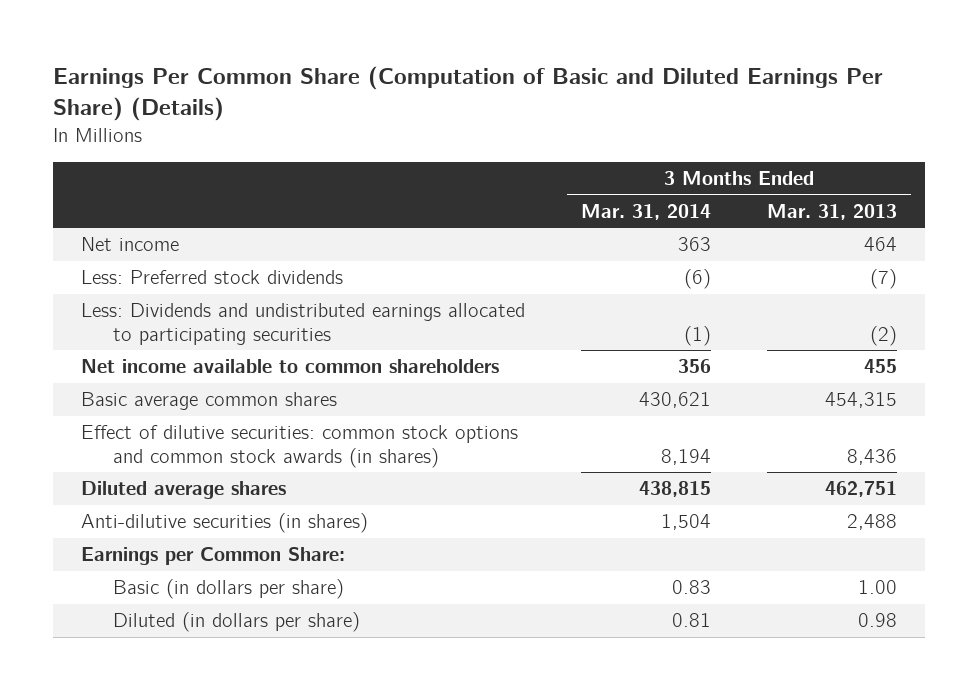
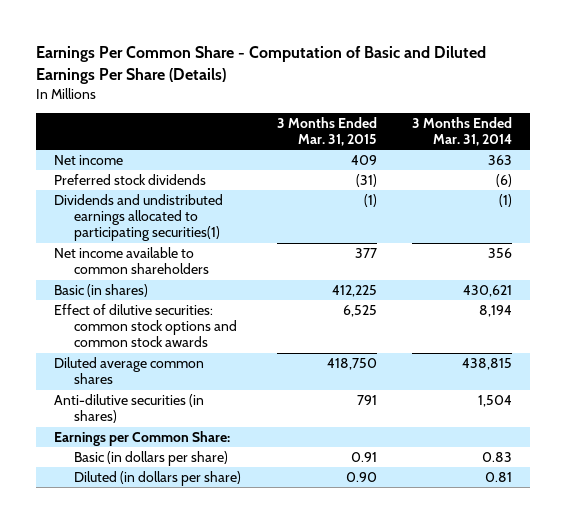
[53,66,884,122] Earnings Per Common Share (Computation of Basic and Diluted Earnings Per Share) (Details) -> [35,45,486,84] Earnings Per Common Share - Computation of Basic and Diluted Earnings Per Share (Details)
[766,203,897,220] Mar. 31, 2013 -> none
none -> [276,116,377,146] 3 Months Ended Mar. 31, 2015
[81,270,344,285] Less: Preferred stock dividends -> [53,174,206,186] Preferred stock dividends
[81,303,526,345] Less: Dividends and undistributed earnings allocated to participating securities -> [53,194,223,242] Dividends and undistributed earnings allocated to participating securities(1)
[81,392,338,411] Basic average common shares -> [53,284,148,298] Basic (in shares)
[81,425,519,468] Effect of dilutive securities: common stock options and common stock awards (in shares) -> [53,304,238,348] Effect of dilutive securities: common stock options and common stock awards
[81,481,287,500] Diluted average shares -> [53,357,204,385] Diluted average common shares

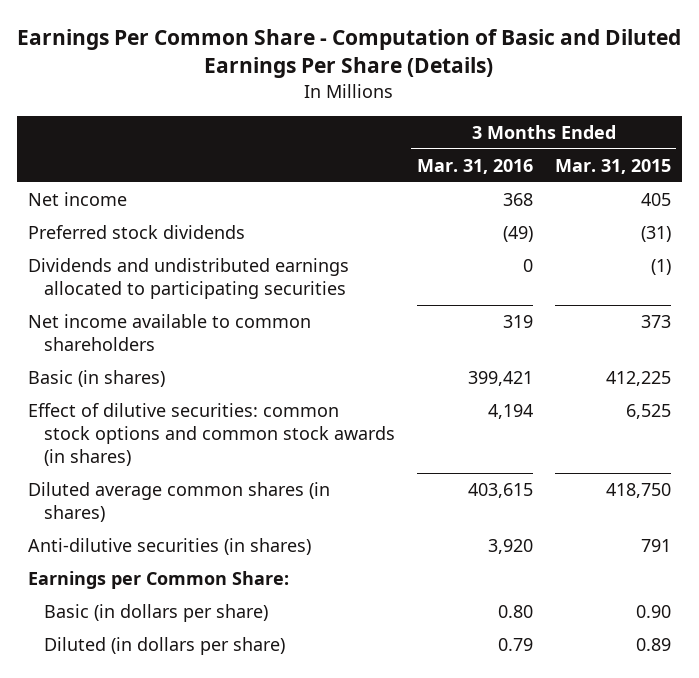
[412,116,513,146] 3 Months Ended Mar. 31, 2014 -> none
none -> [416,158,533,174] Mar. 31, 2016
[350,155,377,166] 409 -> [640,193,671,207] 405
[53,194,223,242] Dividends and undistributed earnings allocated to participating securities(1) -> [28,258,350,299] Dividends and undistributed earnings allocated to participating securities
[354,248,377,259] 377 -> [640,315,671,329] 373
[53,304,238,348] Effect of dilutive securities: common stock options and common stock awards -> [28,403,395,466] Effect of dilutive securities: common stock options and common stock awards (in shares)
[53,357,204,385] Diluted average common shares -> [28,482,331,522] Diluted average common shares (in shares)
[350,452,377,463] 0.91 -> [635,605,671,619] 0.90
[345,472,377,483] 0.90 -> [635,638,671,652] 0.89

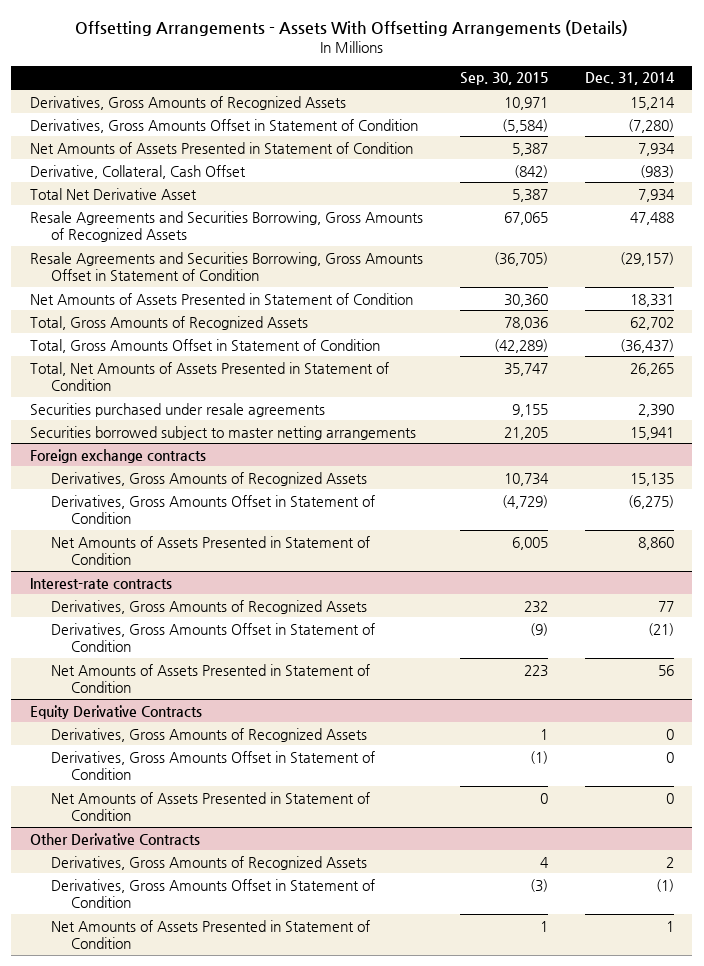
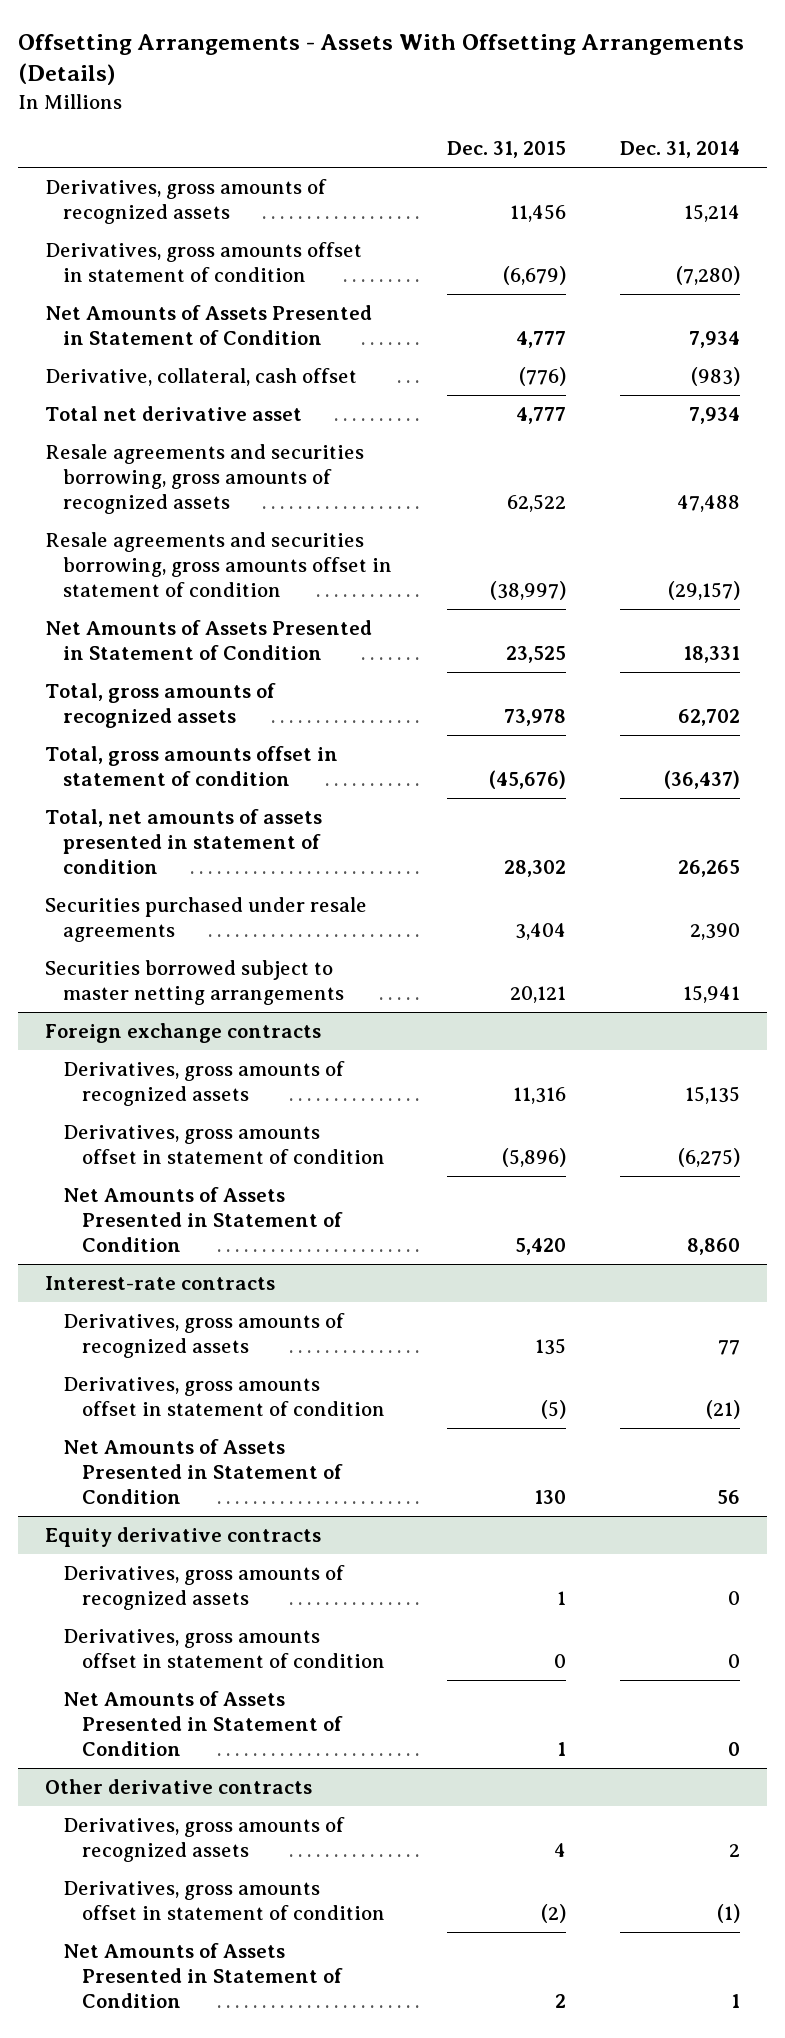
[459,72,548,86] Sep. 30, 2015 -> none
none -> [446,141,566,159] Dec. 31, 2015
[29,95,346,110] Derivatives, Gross Amounts of Recognized Assets -> [44,178,327,224] Derivatives, gross amounts of recognized assets
[29,118,418,133] Derivatives, Gross Amounts Offset in Statement of Condition -> [44,241,362,282] Derivatives, gross amounts offset in statement of condition
[29,164,246,179] Derivative, Collateral, Cash Offset -> [44,367,357,386] Derivative, collateral, cash offset
[29,187,197,200] Total Net Derivative Asset -> [44,405,302,421] Total net derivative asset
[29,210,423,243] Resale Agreements and Securities Borrowing, Gross Amounts of Recognized Assets -> [44,443,364,514] Resale agreements and securities borrowing, gross amounts of recognized assets
[29,251,423,282] Resale Agreements and Securities Borrowing, Gross Amounts Offset in Statement of Condition -> [44,531,393,597] Resale agreements and securities borrowing, gross amounts offset in statement of condition
[29,315,308,330] Total, Gross Amounts of Recognized Assets -> [44,682,276,728] Total, gross amounts of recognized assets
[29,338,380,353] Total, Gross Amounts Offset in Statement of Condition -> [44,745,338,786] Total, gross amounts offset in statement of condition
[29,361,389,392] Total, Net Amounts of Assets Presented in Statement of Condition -> [44,808,322,874] Total, net amounts of assets presented in statement of condition
[50,471,367,486] Derivatives, Gross Amounts of Recognized Assets -> [63,1060,346,1106] Derivatives, gross amounts of recognized assets
[50,494,375,525] Derivatives, Gross Amounts Offset in Statement of Condition -> [63,1124,385,1164] Derivatives, gross amounts offset in statement of condition
[50,599,367,614] Derivatives, Gross Amounts of Recognized Assets -> [63,1312,346,1358] Derivatives, gross amounts of recognized assets
[50,622,375,653] Derivatives, Gross Amounts Offset in Statement of Condition -> [63,1376,385,1416] Derivatives, gross amounts offset in statement of condition
[29,704,202,719] Equity Derivative Contracts -> [44,1526,321,1547] Equity derivative contracts
[50,727,367,742] Derivatives, Gross Amounts of Recognized Assets -> [63,1564,346,1610] Derivatives, gross amounts of recognized assets
[50,750,375,781] Derivatives, Gross Amounts Offset in Statement of Condition -> [63,1628,385,1668] Derivatives, gross amounts offset in statement of condition
[29,832,200,845] Other Derivative Contracts -> [44,1778,312,1794] Other derivative contracts
[50,855,367,870] Derivatives, Gross Amounts of Recognized Assets -> [63,1816,346,1862] Derivatives, gross amounts of recognized assets
[50,878,375,909] Derivatives, Gross Amounts Offset in Statement of Condition -> [63,1880,385,1920] Derivatives, gross amounts offset in statement of condition

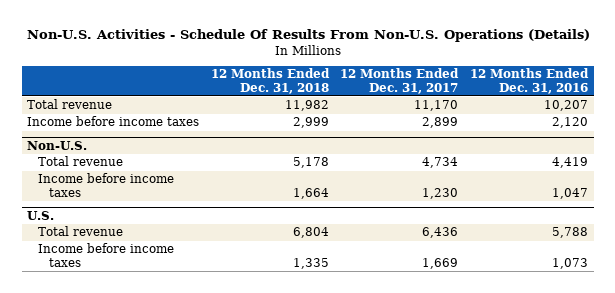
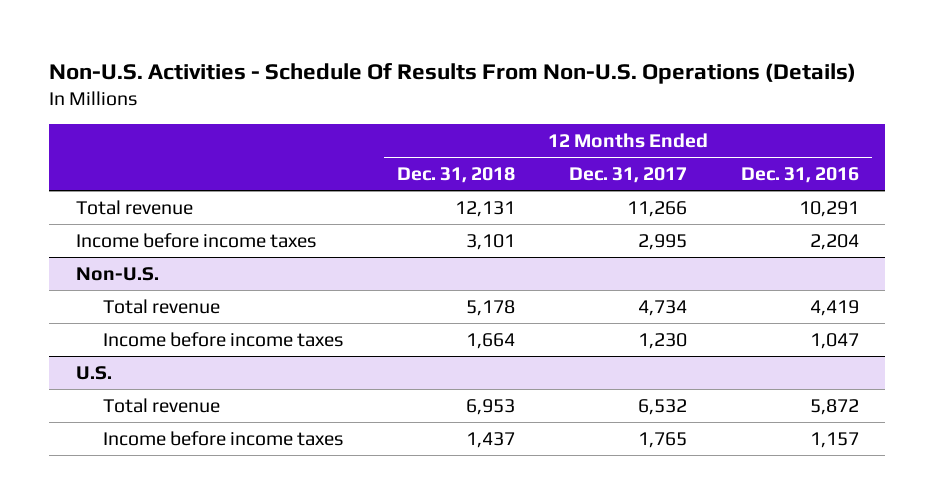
[284,100,329,112] 11,982 -> [455,200,516,217] 12,131
[414,100,459,112] 11,170 -> [626,200,687,217] 11,266
[543,100,588,112] 10,207 -> [798,200,859,217] 10,291
[292,117,329,129] 2,999 -> [466,233,516,250] 3,101
[422,117,459,129] 2,899 -> [637,233,687,250] 2,995
[551,117,588,129] 2,120 -> [809,233,859,250] 2,204
[292,227,329,239] 6,804 -> [466,398,516,415] 6,953
[422,227,459,239] 6,436 -> [637,398,687,415] 6,532
[551,227,588,239] 5,788 -> [809,398,859,415] 5,872
[292,257,329,269] 1,335 -> [466,431,516,448] 1,437
[422,257,459,269] 1,669 -> [637,431,687,448] 1,765
[551,257,588,269] 1,073 -> [809,431,859,448] 1,157

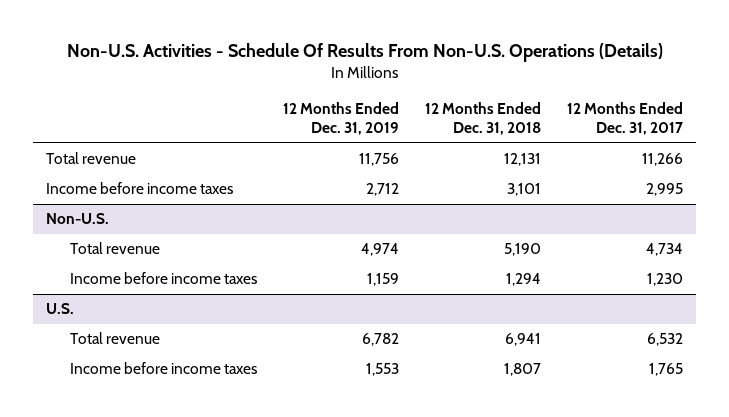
[740,166,859,183] Dec. 31, 2016 -> none
none -> [283,101,400,136] 12 Months Ended Dec. 31, 2019
[466,299,516,316] 5,178 -> [504,243,542,257] 5,190
[466,332,516,349] 1,664 -> [506,273,542,287] 1,294
[466,398,516,415] 6,953 -> [505,333,542,347] 6,941
[466,431,516,448] 1,437 -> [504,363,542,377] 1,807

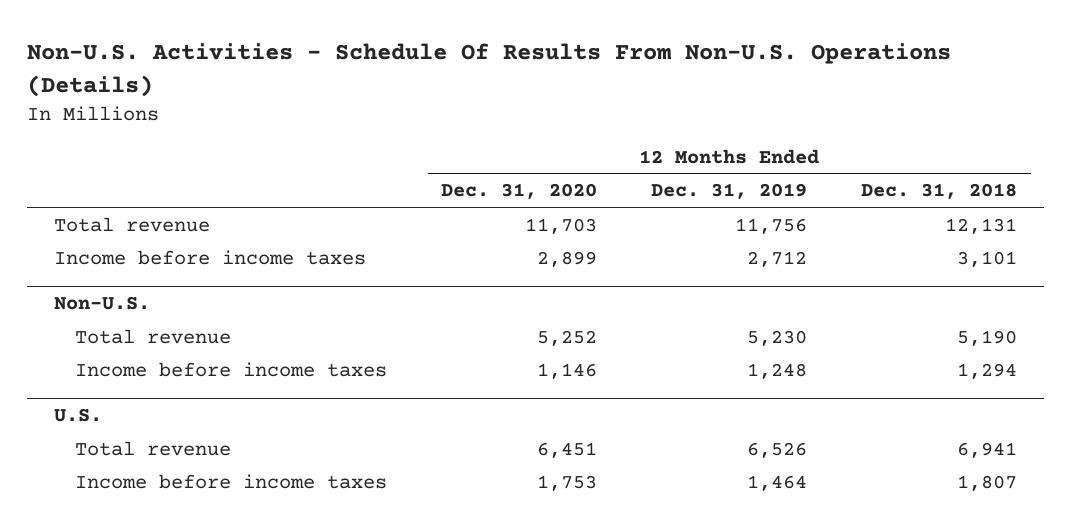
[567,101,684,136] 12 Months Ended Dec. 31, 2017 -> none
none -> [441,183,598,200] Dec. 31, 2020
[361,243,400,257] 4,974 -> [747,329,808,346] 5,230
[367,273,400,287] 1,159 -> [747,362,808,379] 1,248
[362,333,400,347] 6,782 -> [747,441,808,458] 6,526
[366,363,400,377] 1,553 -> [747,474,808,491] 1,464

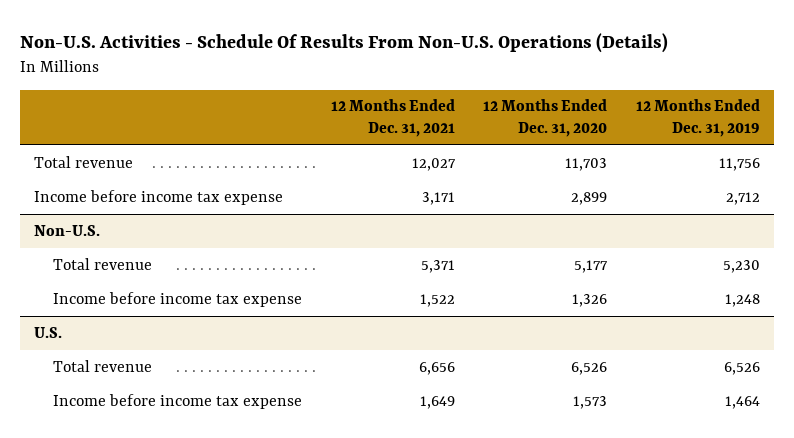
[861,183,1018,200] Dec. 31, 2018 -> none
none -> [330,99,455,138] 12 Months Ended Dec. 31, 2021
[54,249,367,265] Income before income taxes -> [34,189,284,205] Income before income tax expense
[537,329,598,346] 5,252 -> [574,259,609,273] 5,177
[75,361,388,377] Income before income taxes -> [53,291,303,307] Income before income tax expense
[537,362,598,379] 1,146 -> [572,293,608,307] 1,326
[537,441,598,458] 6,451 -> [571,361,608,375] 6,526
[75,473,388,489] Income before income taxes -> [53,393,303,409] Income before income tax expense
[537,474,598,491] 1,753 -> [573,395,608,409] 1,573

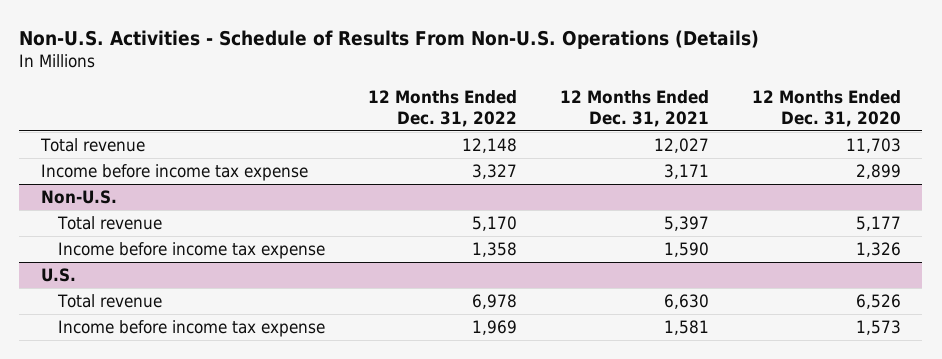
[20,32,669,53] Non-U.S. Activities - Schedule Of Results From Non-U.S. Operations (Details) -> [19,29,760,49] Non-U.S. Activities - Schedule of Results From Non-U.S. Operations (Details)
[636,99,761,138] 12 Months Ended Dec. 31, 2019 -> none
none -> [367,89,517,127] 12 Months Ended Dec. 31, 2022
[420,259,455,273] 5,371 -> [663,216,709,232] 5,397
[419,293,455,307] 1,522 -> [663,242,709,258] 1,590
[418,361,455,375] 6,656 -> [663,294,709,310] 6,630
[419,395,455,409] 1,649 -> [663,320,709,336] 1,581

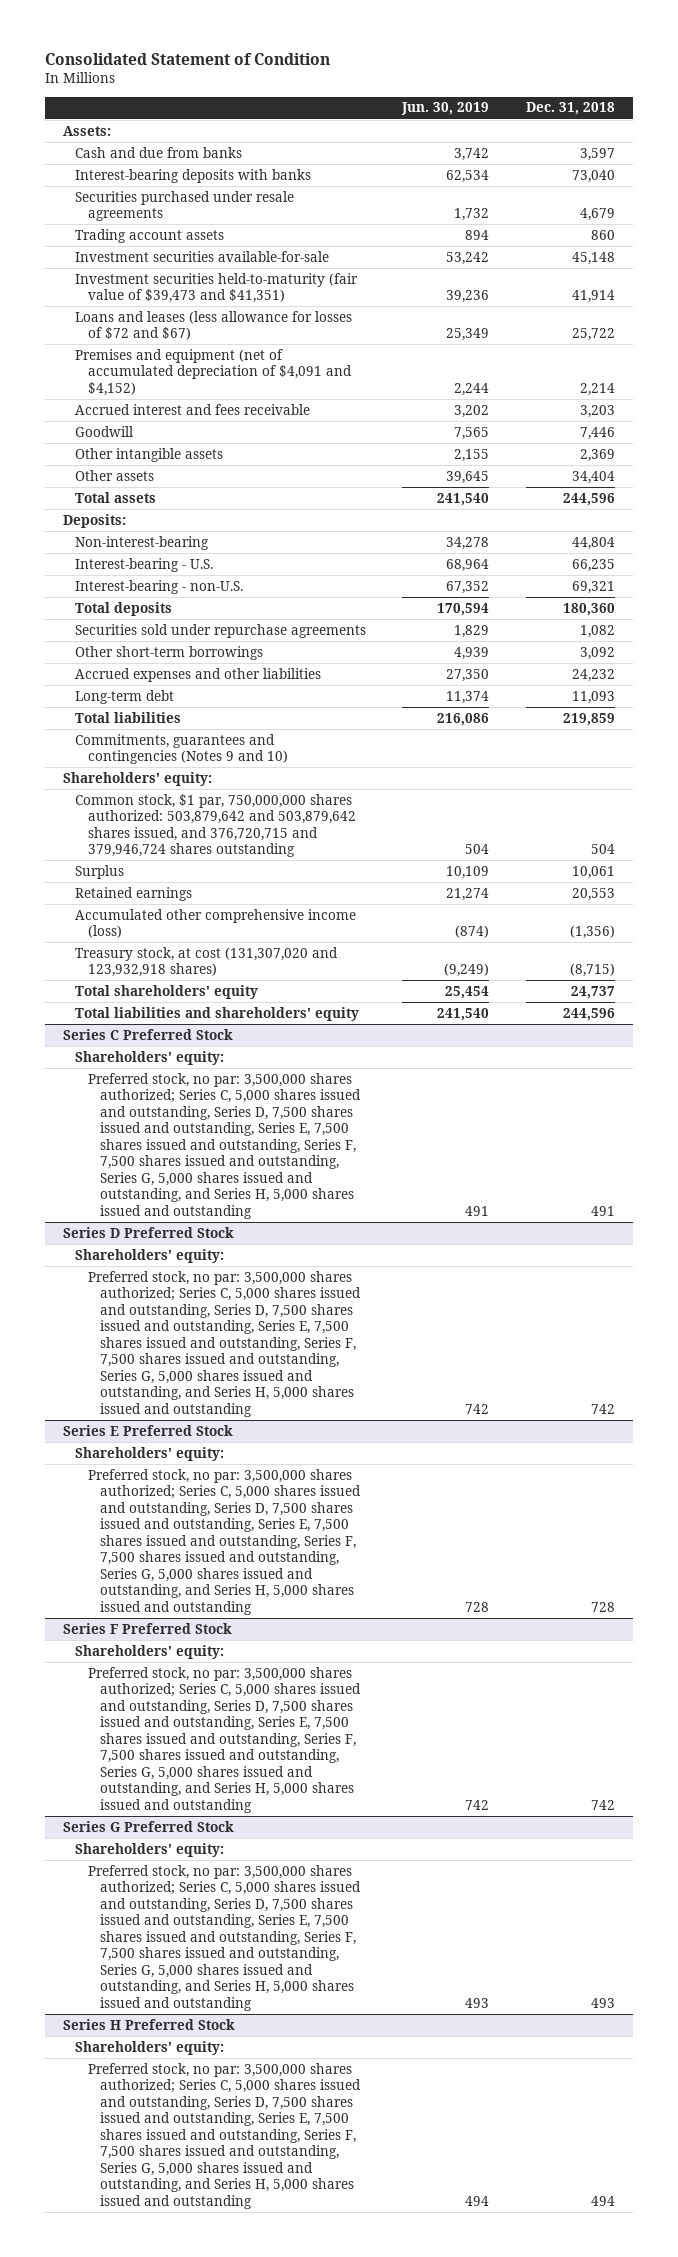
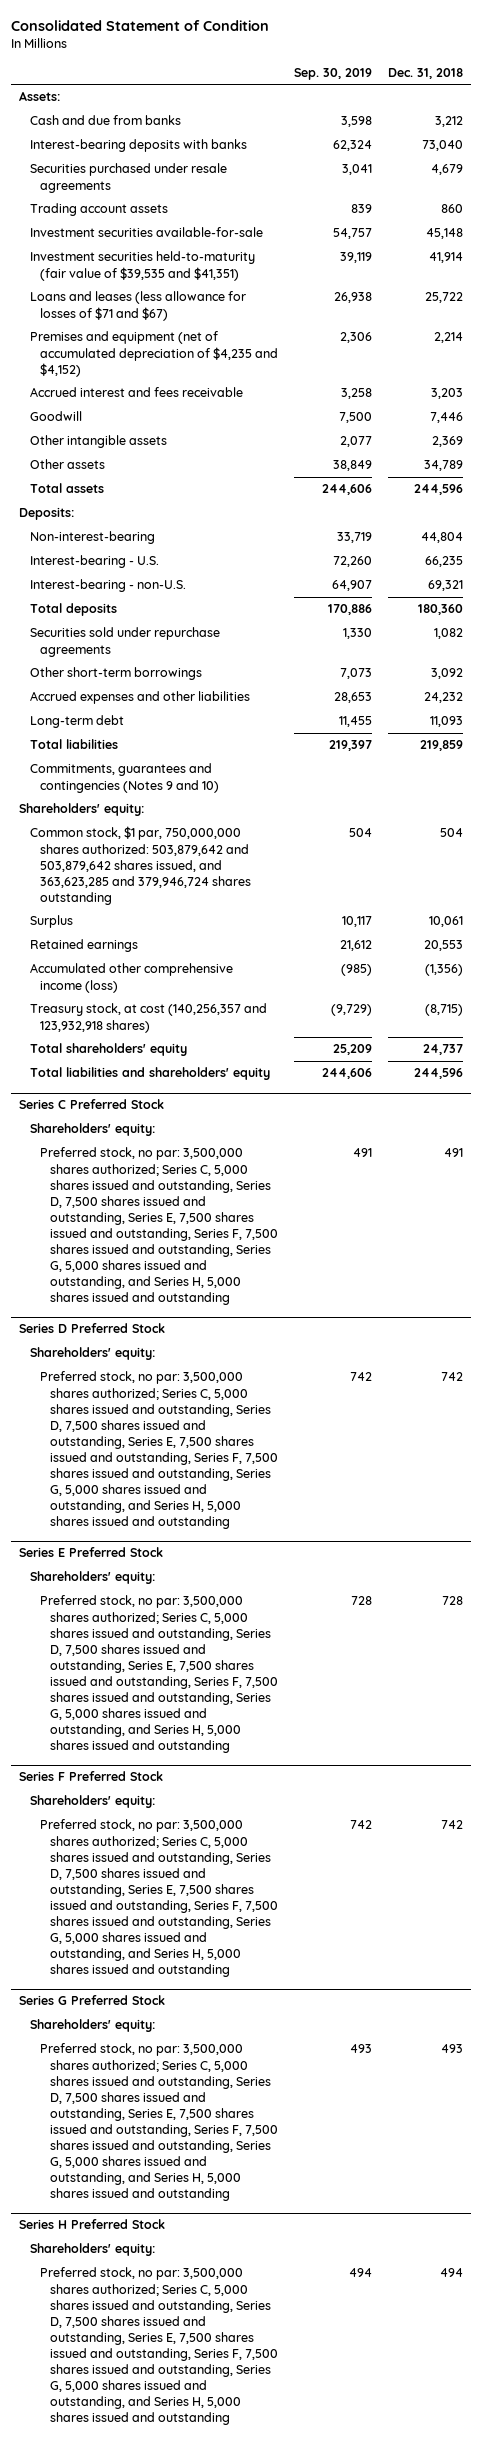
[401,102,490,116] Jun. 30, 2019 -> none
none -> [294,67,373,80] Sep. 30, 2019
[579,147,615,161] 3,597 -> [435,116,464,128] 3,212
[75,272,359,304] Investment securities held-to-maturity (fair value of $39,473 and $41,351) -> [29,251,255,281] Investment securities held-to-maturity (fair value of $39,535 and $41,351)
[75,310,353,341] Loans and leases (less allowance for losses of $72 and $67) -> [29,291,246,321] Loans and leases (less allowance for losses of $71 and $67)
[75,348,352,396] Premises and equipment (net of accumulated depreciation of $4,091 and $4,152) -> [29,331,278,377] Premises and equipment (net of accumulated depreciation of $4,235 and $4,152)
[571,470,615,484] 34,404 -> [424,460,464,472] 34,789
[75,793,356,858] Common stock, $1 par, 750,000,000 shares authorized: 503,879,642 and 503,879,642 shares issued, and 376,720,715 and 379,946,724 shares outstanding -> [29,826,251,905] Common stock, $1 par, 750,000,000 shares authorized: 503,879,642 and 503,879,642 shares issued, and 363,623,285 and 379,946,724 shares outstanding
[75,946,339,978] Treasury stock, at cost (131,307,020 and 123,932,918 shares) -> [29,1003,267,1033] Treasury stock, at cost (140,256,357 and 123,932,918 shares)

